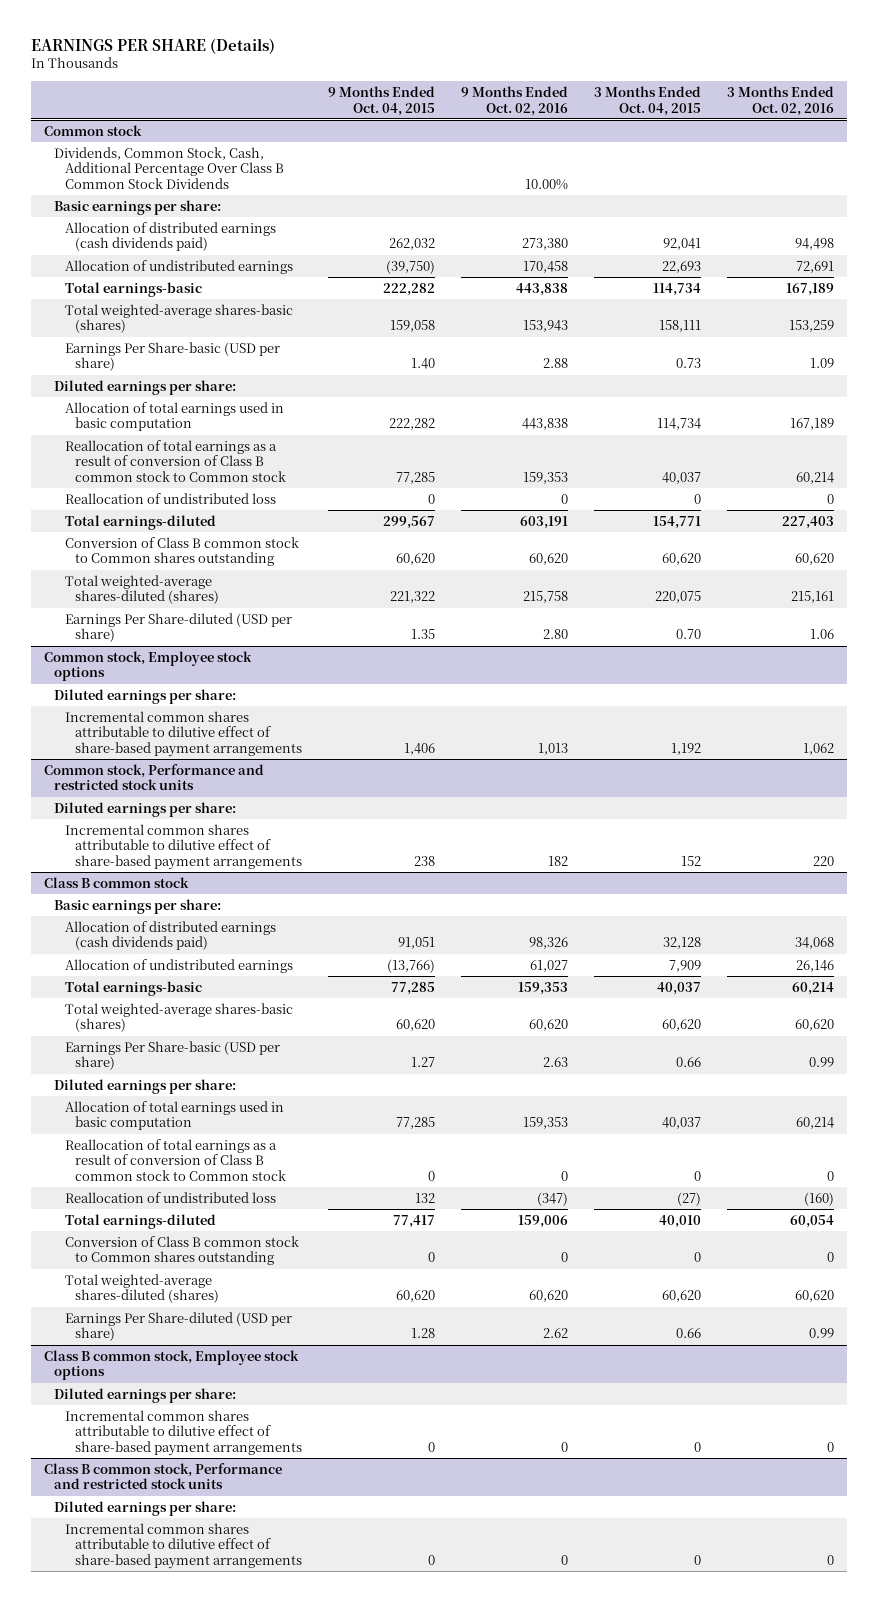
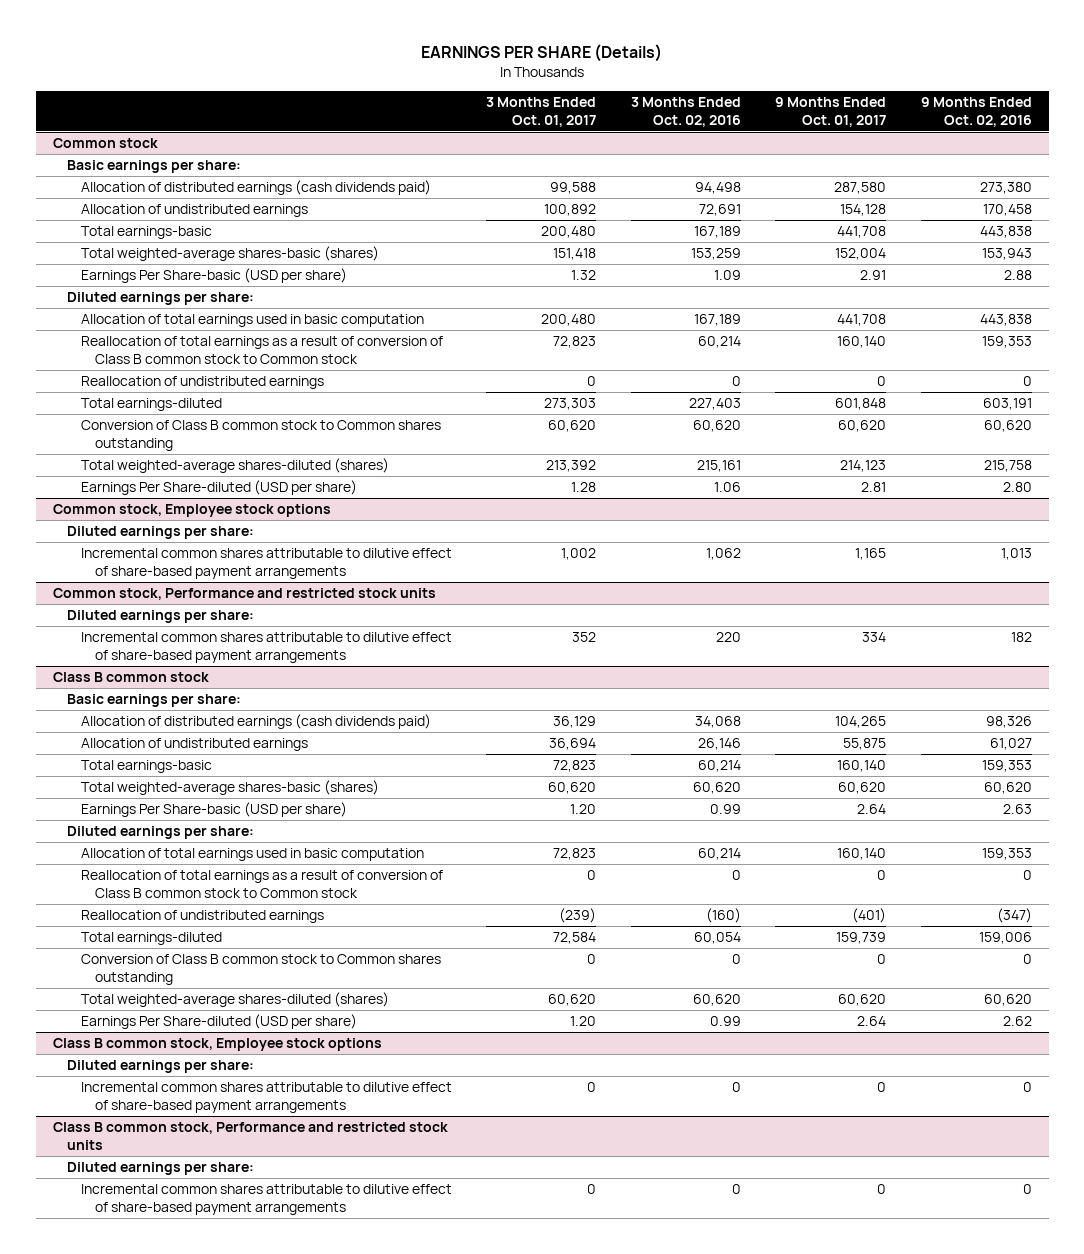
[328,85,436,116] 9 Months Ended Oct. 04, 2015 -> none
[593,85,701,116] 3 Months Ended Oct. 04, 2015 -> none
none -> [486,96,597,128] 3 Months Ended Oct. 01, 2017
none -> [775,96,887,128] 9 Months Ended Oct. 01, 2017
[54,146,284,190] Dividends, Common Stock, Cash, Additional Percentage Over Class B Common Stock Dividends -> none
[64,492,276,504] Reallocation of undistributed loss -> [81,376,325,390] Reallocation of undistributed earnings
[64,1191,276,1203] Reallocation of undistributed loss -> [81,910,325,924] Reallocation of undistributed earnings

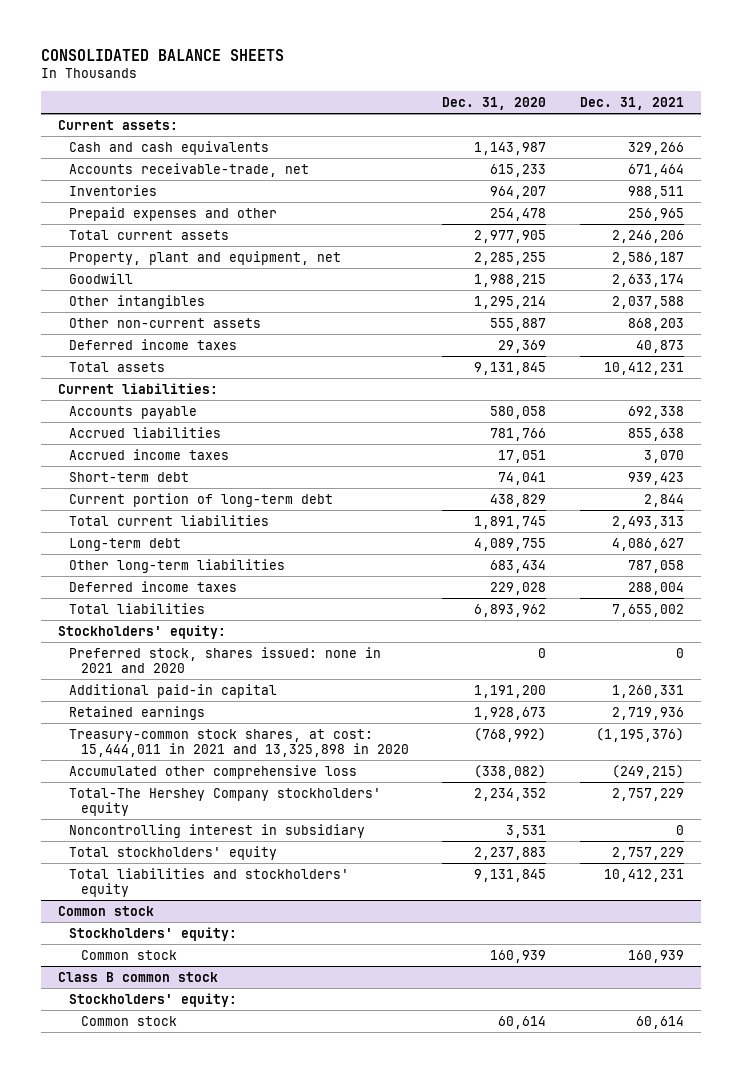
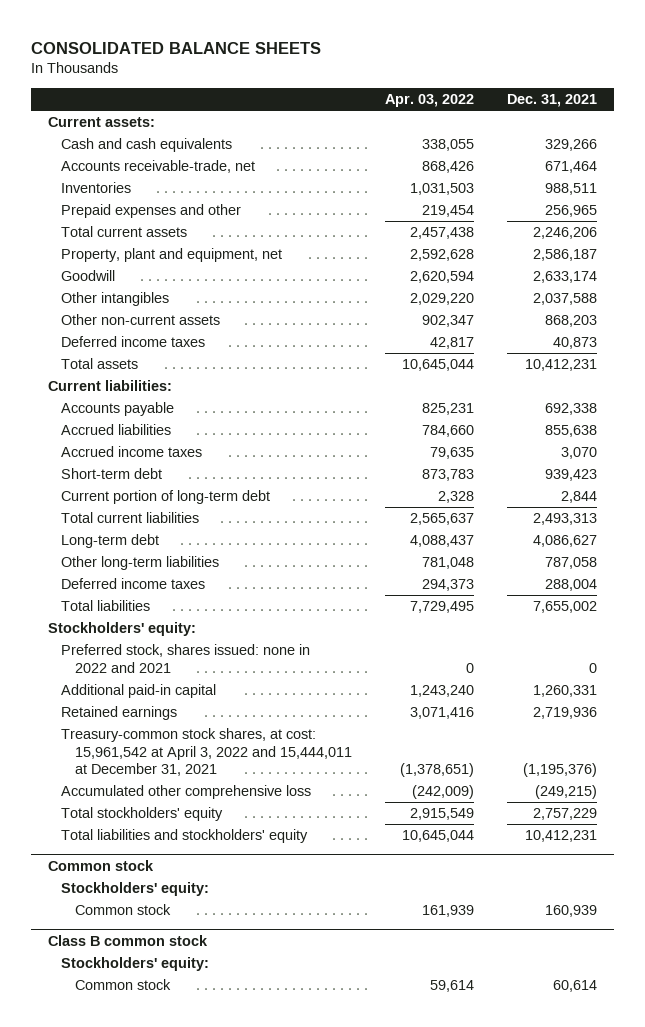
[442,96,547,110] Dec. 31, 2020 -> none
none -> [384,93,474,107] Apr. 03, 2022
[69,646,382,674] Preferred stock, shares issued: none in 2021 and 2020 -> [61,644,311,673] Preferred stock, shares issued: none in 2022 and 2021
[69,728,409,758] Treasury-common stock shares, at cost: 15,444,011 in 2021 and 13,325,898 in 2020 -> [61,728,352,777] Treasury-common stock shares, at cost: 15,961,542 at April 3, 2022 and 15,444,011 at December 31, 2021
[69,787,382,817] Total-The Hershey Company stockholders' equity -> none
[69,823,366,838] Noncontrolling interest in subsidiary -> none

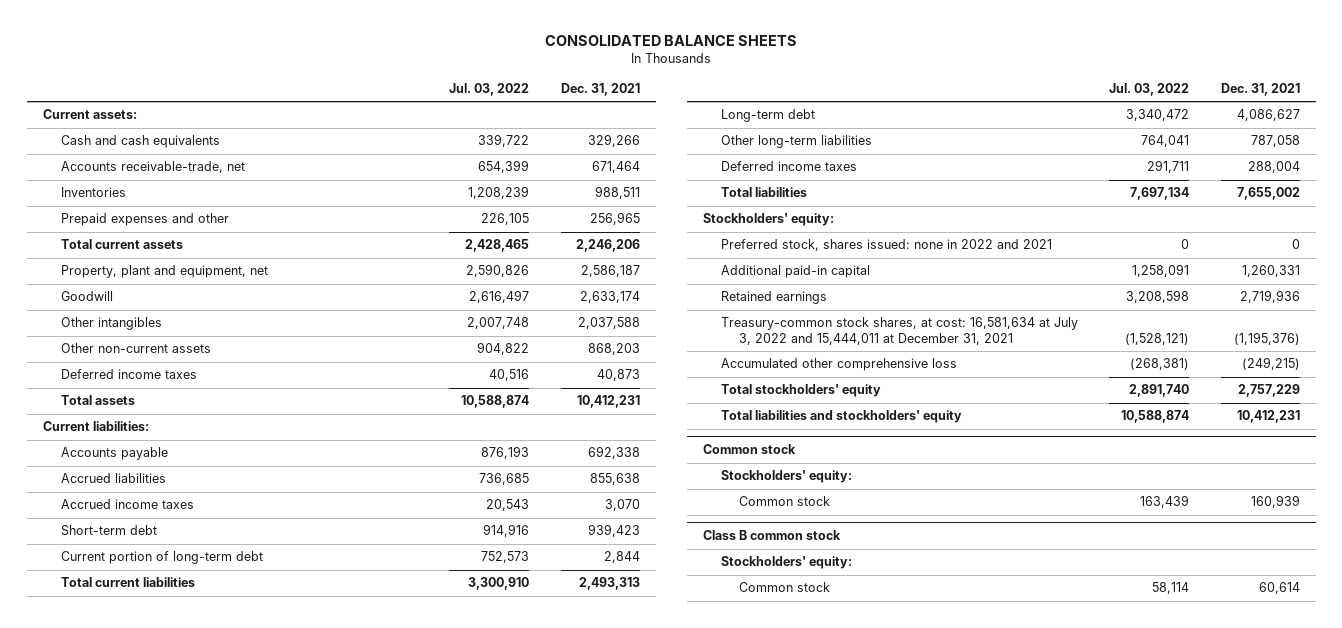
[384,93,474,107] Apr. 03, 2022 -> none
none -> [449,82,530,96] Jul. 03, 2022
[61,728,352,777] Treasury-common stock shares, at cost: 15,961,542 at April 3, 2022 and 15,444,011 at December 31, 2021 -> [720,317,1078,346] Treasury-common stock shares, at cost: 16,581,634 at July 3, 2022 and 15,444,011 at December 31, 2021

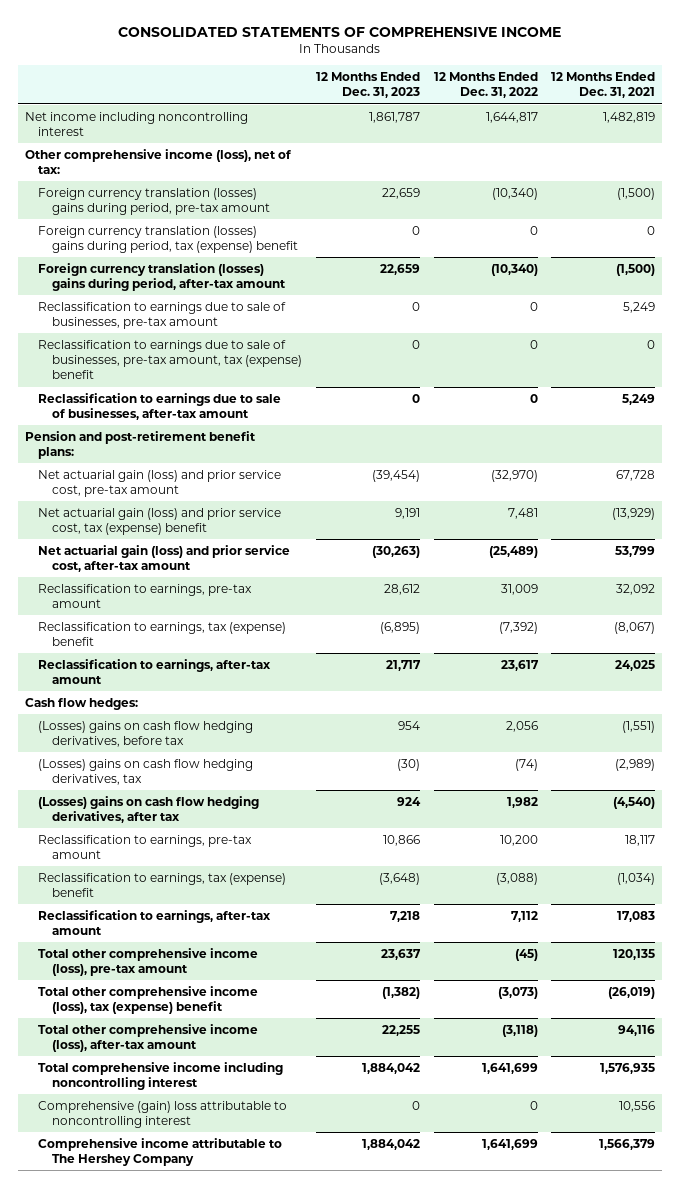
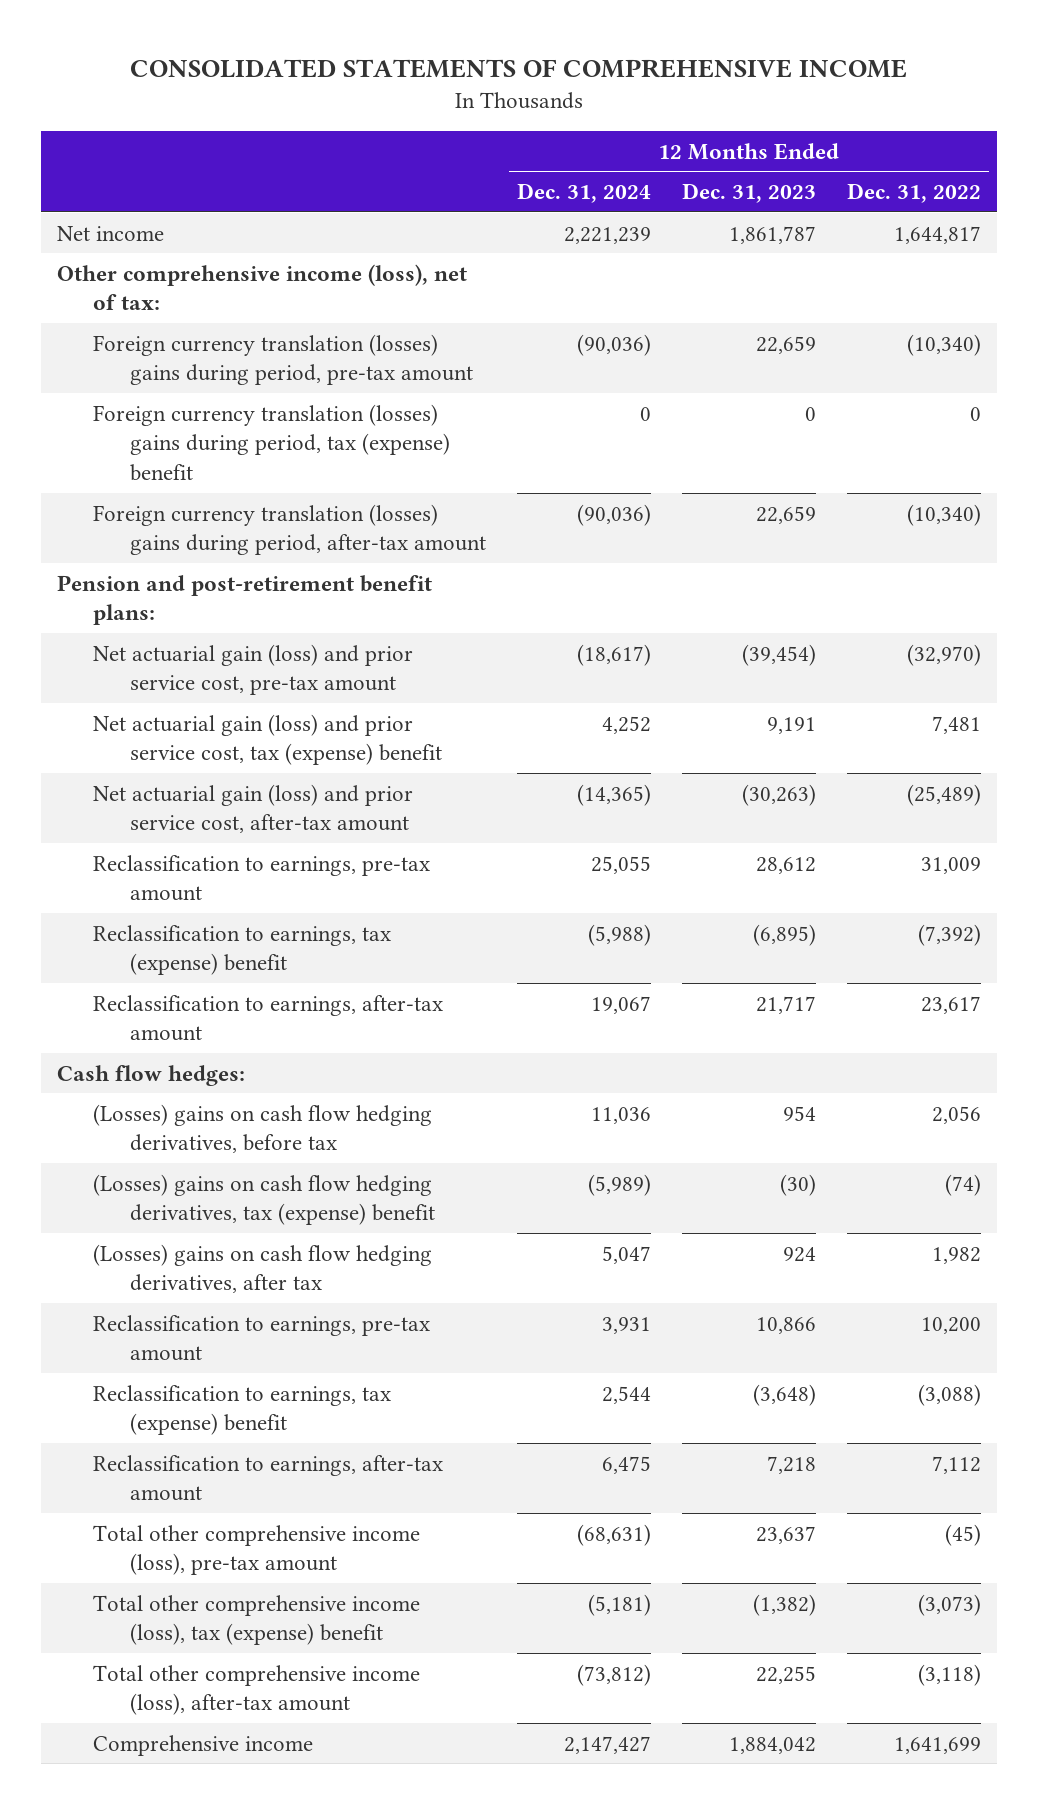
[551,72,656,99] 12 Months Ended Dec. 31, 2021 -> none
none -> [516,183,651,204] Dec. 31, 2024
[24,111,248,137] Net income including noncontrolling interest -> [57,225,165,241] Net income
[38,301,287,330] Reclassification to earnings due to sale of businesses, pre-tax amount -> none
[38,339,303,380] Reclassification to earnings due to sale of businesses, pre-tax amount, tax (expense) benefit -> none
[38,392,282,421] Reclassification to earnings due to sale of businesses, after-tax amount -> none
[38,758,254,786] (Losses) gains on cash flow hedging derivatives, tax -> [93,1173,435,1226] (Losses) gains on cash flow hedging derivatives, tax (expense) benefit
[38,1061,284,1091] Total comprehensive income including noncontrolling interest -> none
[38,1100,288,1129] Comprehensive (gain) loss attributable to noncontrolling interest -> none
[38,1137,283,1167] Comprehensive income attributable to The Hershey Company -> [93,1734,314,1756] Comprehensive income

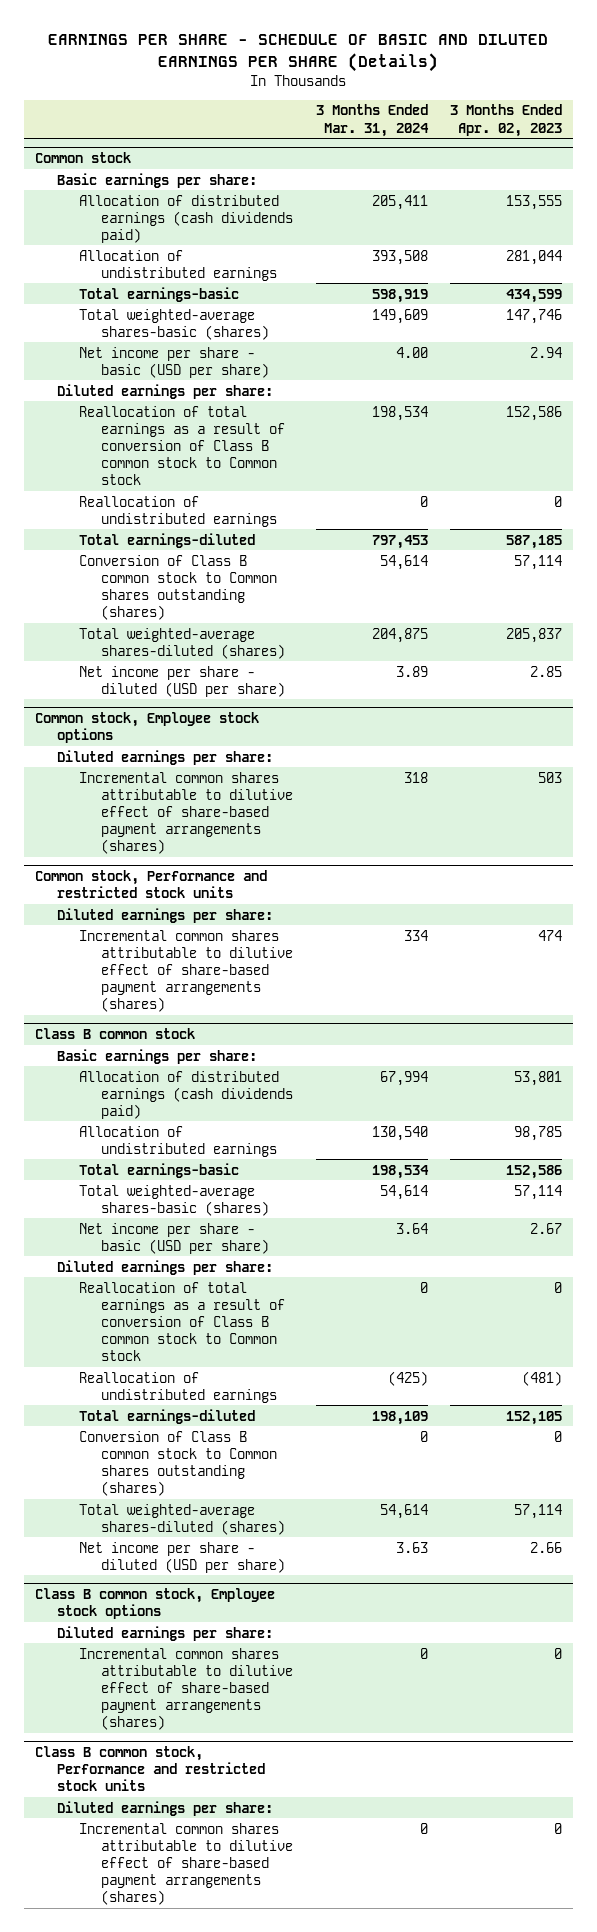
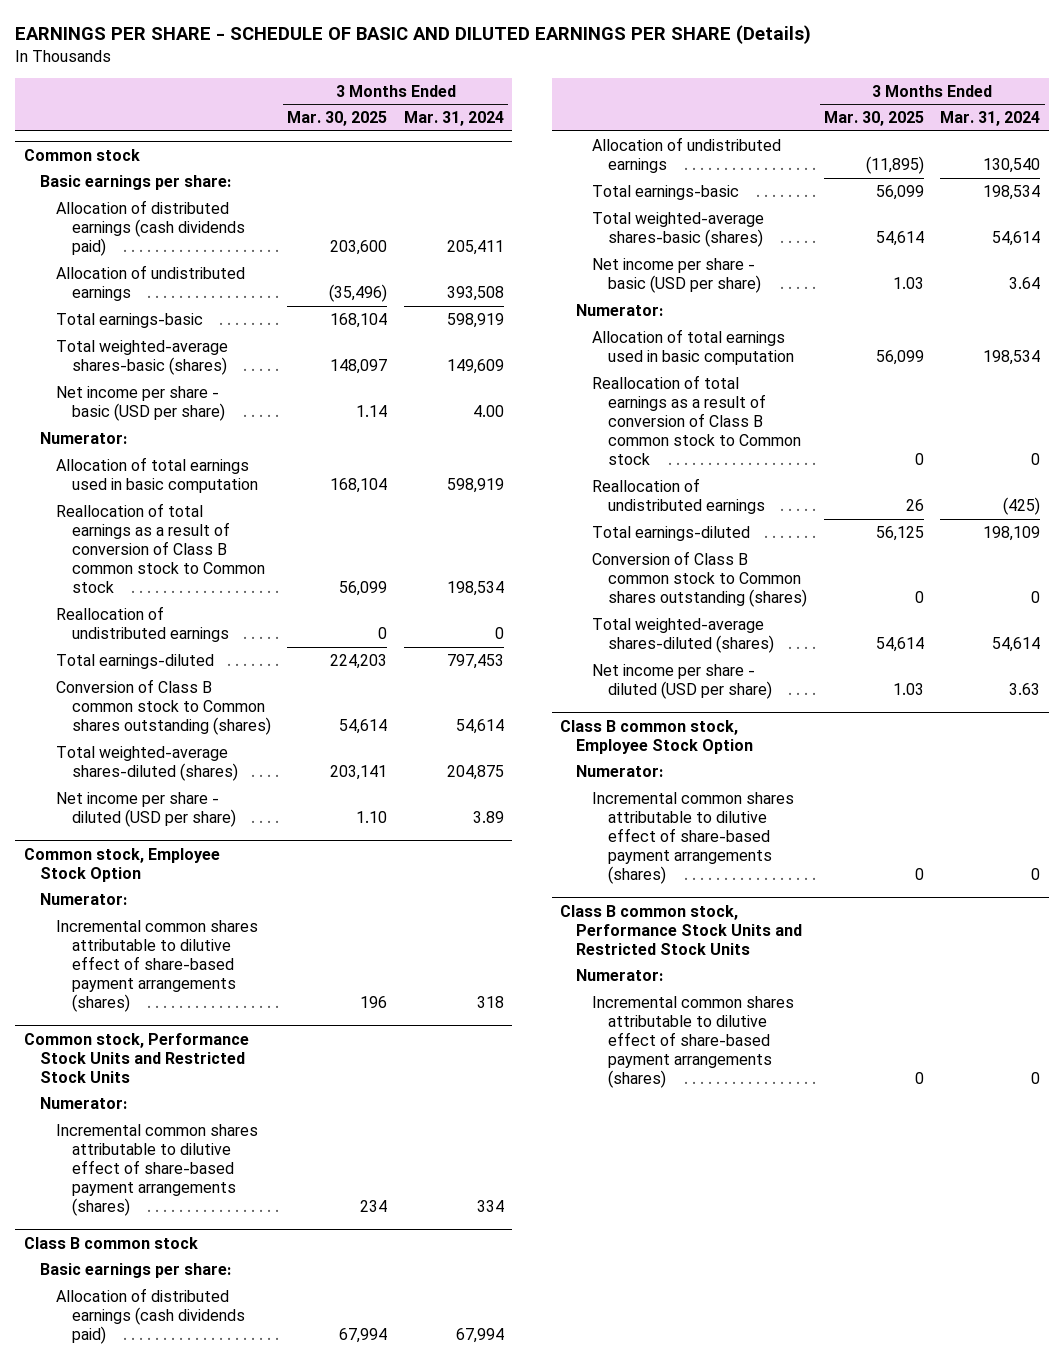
[449,104,562,137] 3 Months Ended Apr. 02, 2023 -> none
none -> [287,111,388,127] Mar. 30, 2025
[56,383,273,399] Diluted earnings per share: -> [39,432,127,445] Numerator:
none -> [55,457,258,494] Allocation of total earnings used in basic computation
[34,712,259,744] Common stock, Employee stock options -> [23,847,220,882] Common stock, Employee Stock Option
[56,749,273,765] Diluted earnings per share: -> [39,893,127,906] Numerator:
[34,870,267,899] Common stock, Performance and restricted stock units -> [23,1032,249,1083] Common stock, Performance Stock Units and Restricted Stock Units
[56,907,273,923] Diluted earnings per share: -> [39,1097,127,1110] Numerator:
[56,1259,273,1275] Diluted earnings per share: -> [576,304,664,317] Numerator:
none -> [592,329,795,366] Allocation of total earnings used in basic computation
[34,1588,275,1620] Class B common stock, Employee stock options -> [560,719,754,754] Class B common stock, Employee Stock Option
[56,1625,273,1641] Diluted earnings per share: -> [576,765,664,778] Numerator:
[34,1746,265,1792] Class B common stock, Performance and restricted stock units -> [560,904,803,955] Class B common stock, Performance Stock Units and Restricted Stock Units
[56,1800,273,1816] Diluted earnings per share: -> [576,969,664,982] Numerator:

